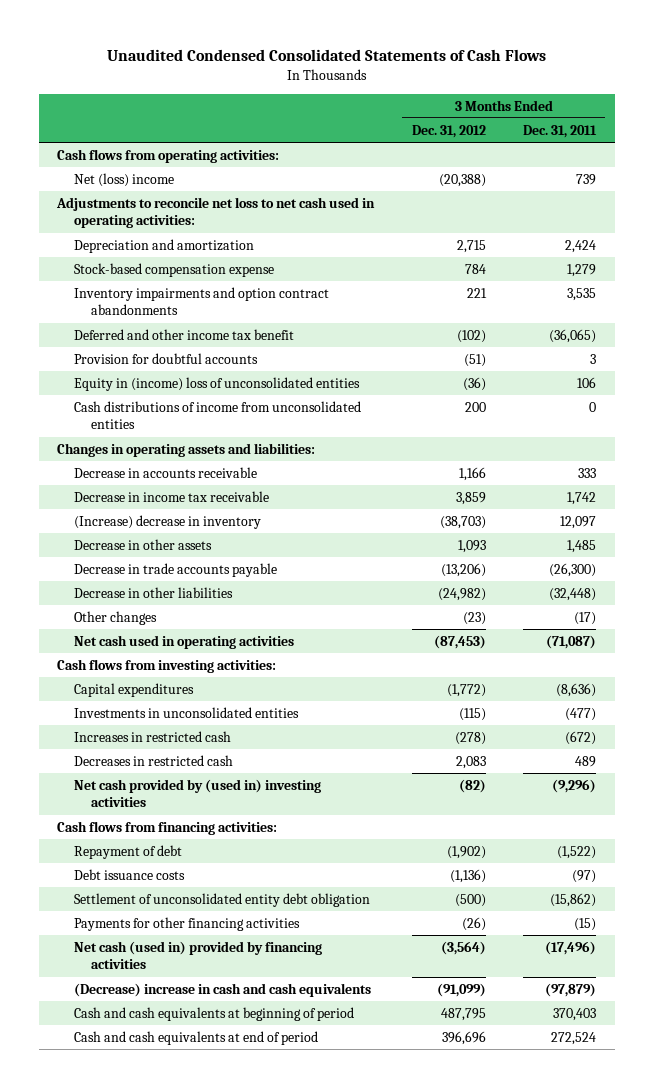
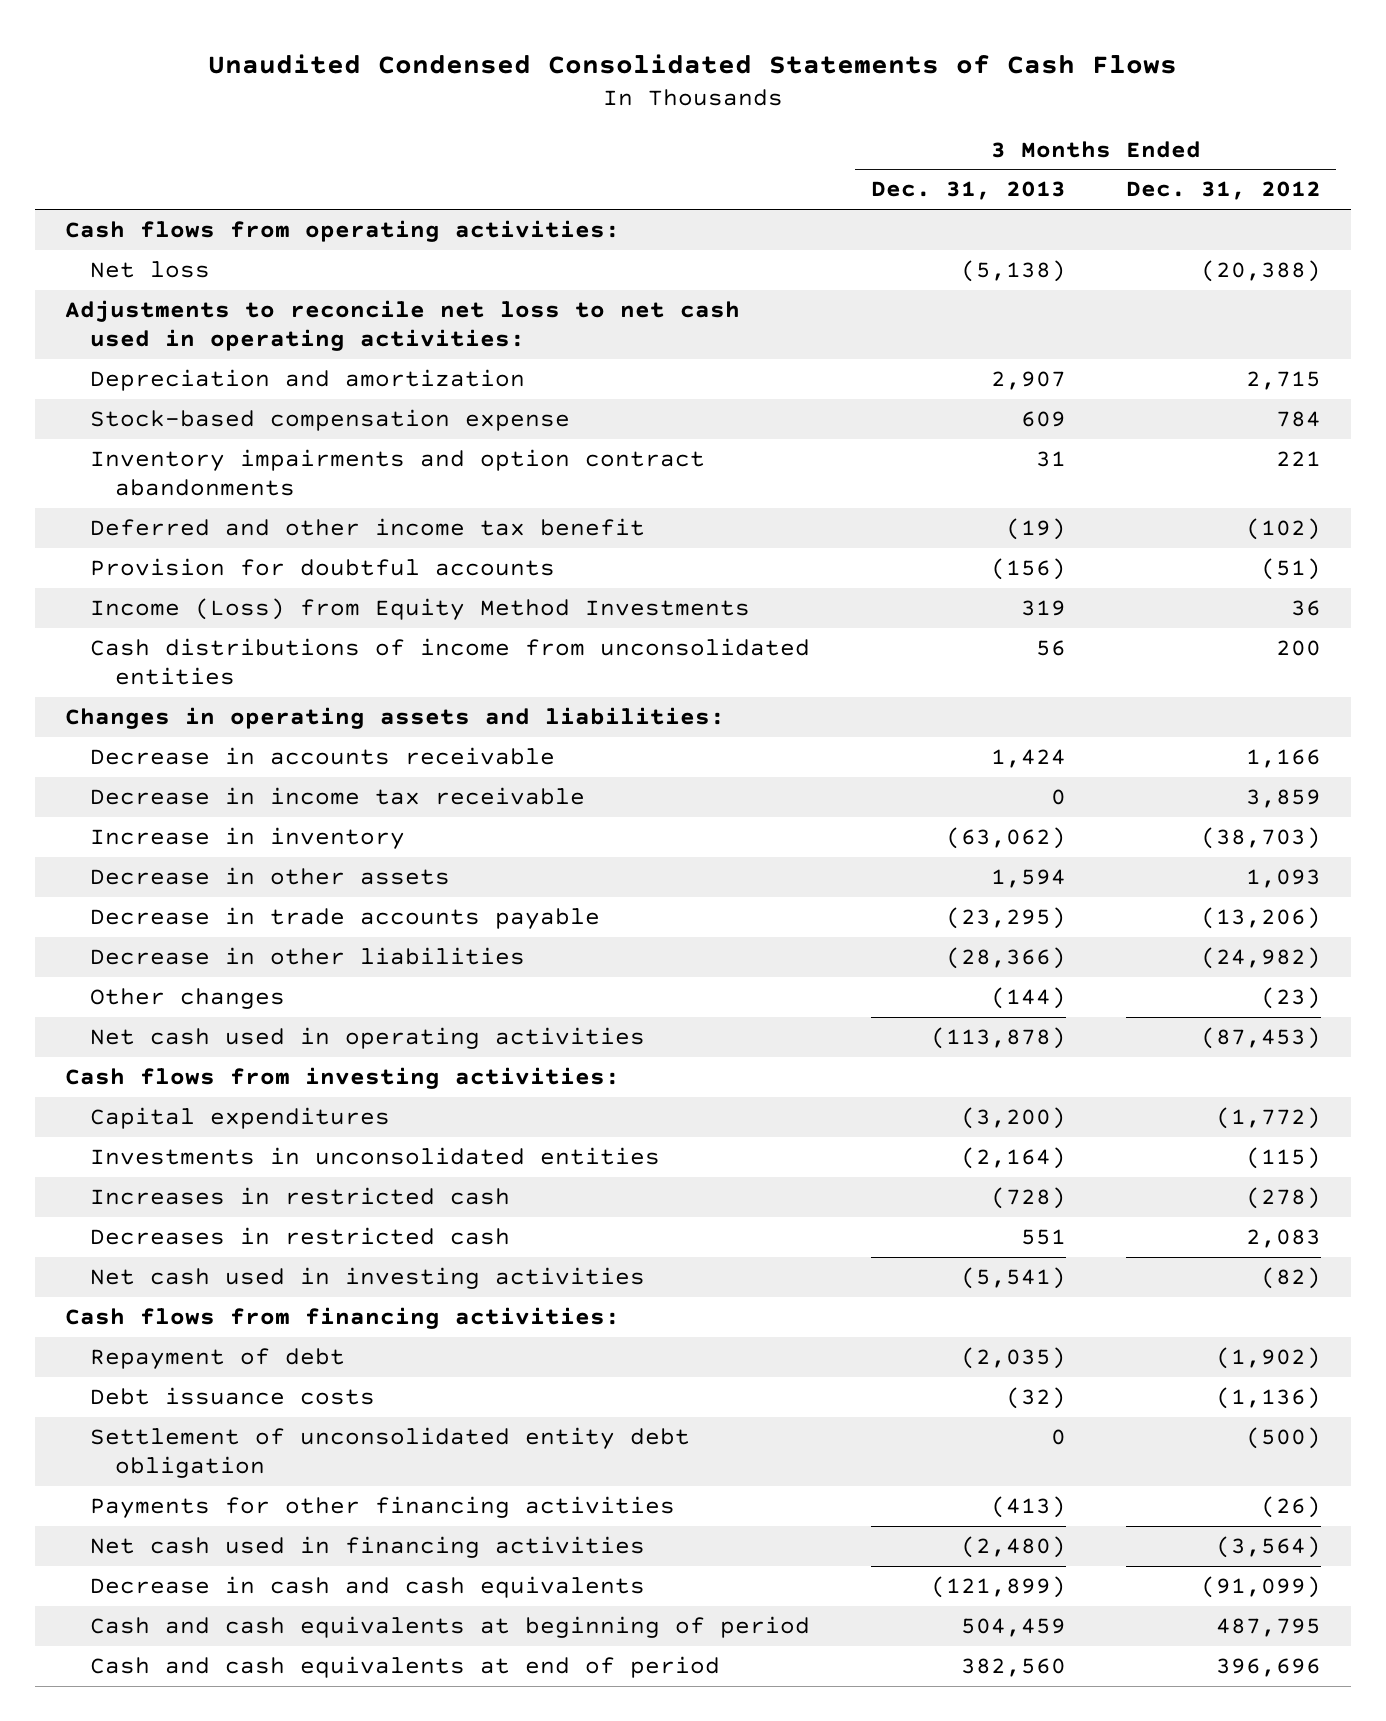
[522,124,597,138] Dec. 31, 2011 -> none
none -> [870,181,1066,201] Dec. 31, 2013
[74,172,175,187] Net (loss) income -> [90,261,211,279] Net loss
[74,376,361,391] Equity in (income) loss of unconsolidated entities -> none
none -> [90,598,751,621] Income (Loss) from Equity Method Investments
[74,514,262,529] (Increase) decrease in inventory -> [90,827,406,850] Increase in inventory
[74,778,322,808] Net cash provided by (used in) investing activities -> [90,1267,646,1290] Net cash used in investing activities
[74,940,323,970] Net cash (used in) provided by financing activities -> [90,1536,646,1559] Net cash used in financing activities
[74,982,372,997] (Decrease) increase in cash and cash equivalents -> [90,1576,646,1599] Decrease in cash and cash equivalents

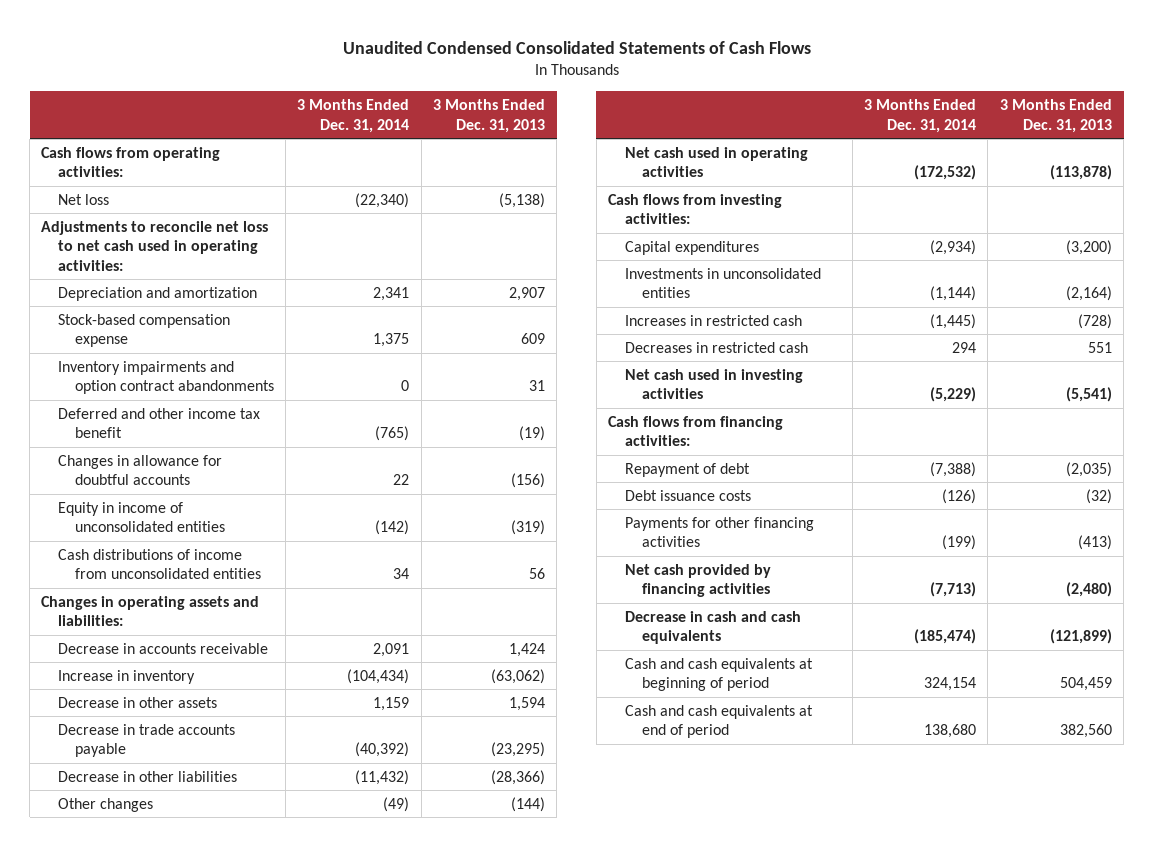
[1125,181,1321,201] Dec. 31, 2012 -> none
none -> [297,98,410,133] 3 Months Ended Dec. 31, 2014
[90,598,751,621] Income (Loss) from Equity Method Investments -> none
[90,558,556,577] Provision for doubtful accounts -> [58,454,223,486] Changes in allowance for doubtful accounts
none -> [58,501,225,533] Equity in income of unconsolidated entities
[90,787,586,806] Decrease in income tax receivable -> none
[90,1427,691,1479] Settlement of unconsolidated entity debt obligation -> none
[90,1536,646,1559] Net cash used in financing activities -> [624,563,771,598] Net cash provided by financing activities

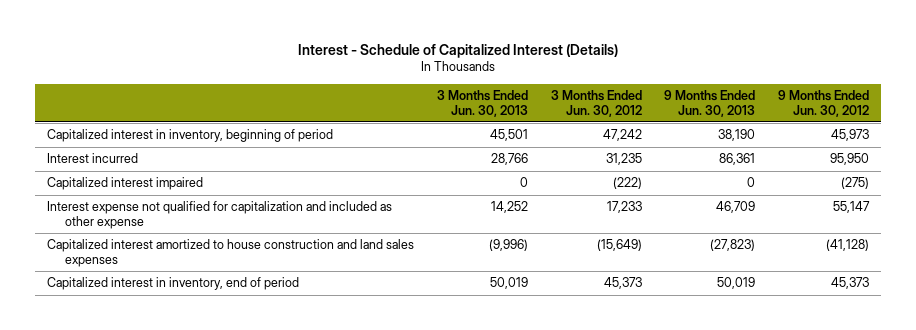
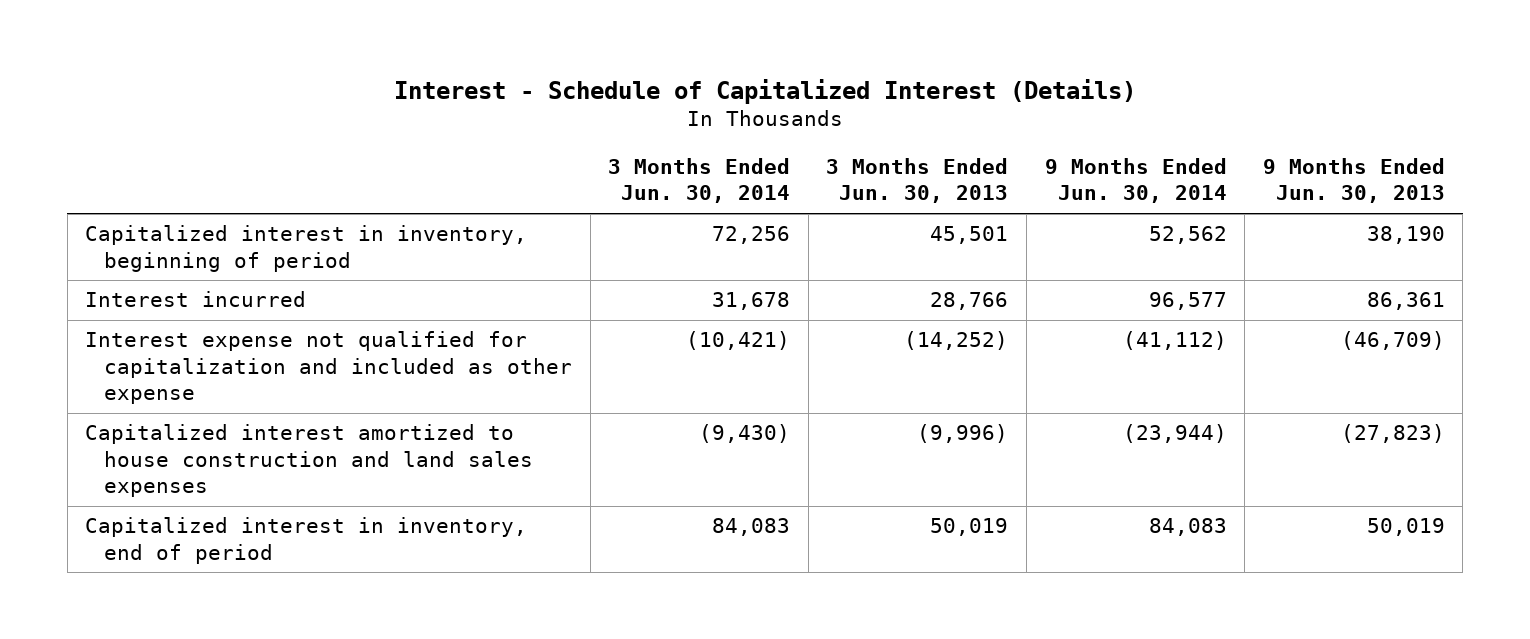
[550,90,642,117] 3 Months Ended Jun. 30, 2012 -> none
[778,90,870,117] 9 Months Ended Jun. 30, 2012 -> none
none -> [608,158,791,204] 3 Months Ended Jun. 30, 2014
none -> [1044,158,1227,204] 9 Months Ended Jun. 30, 2014
[46,177,203,191] Capitalized interest impaired -> none
[490,201,528,214] 14,252 -> [904,331,1009,351] (14,252)
[716,201,756,214] 46,709 -> [1340,331,1445,351] (46,709)

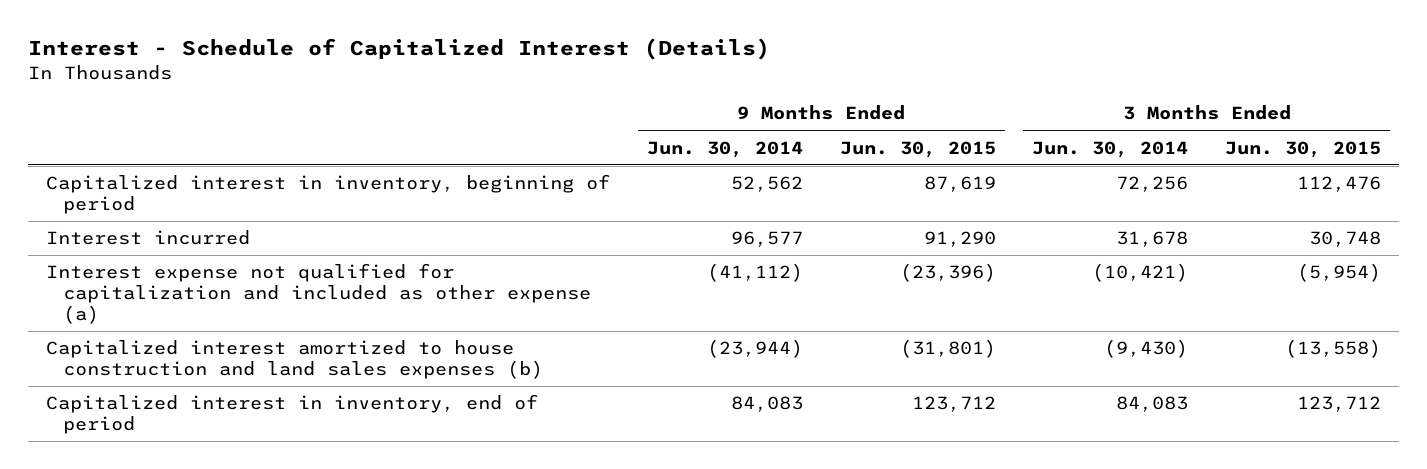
[826,158,1009,204] 3 Months Ended Jun. 30, 2013 -> none
[1262,158,1445,204] 9 Months Ended Jun. 30, 2013 -> none
none -> [839,140,996,158] Jun. 30, 2015
none -> [1224,140,1381,158] Jun. 30, 2015
[85,331,573,405] Interest expense not qualified for capitalization and included as other expense -> [46,263,591,324] Interest expense not qualified for capitalization and included as other expense (a)
[85,424,534,498] Capitalized interest amortized to house construction and land sales expenses -> [46,340,543,380] Capitalized interest amortized to house construction and land sales expenses (b)

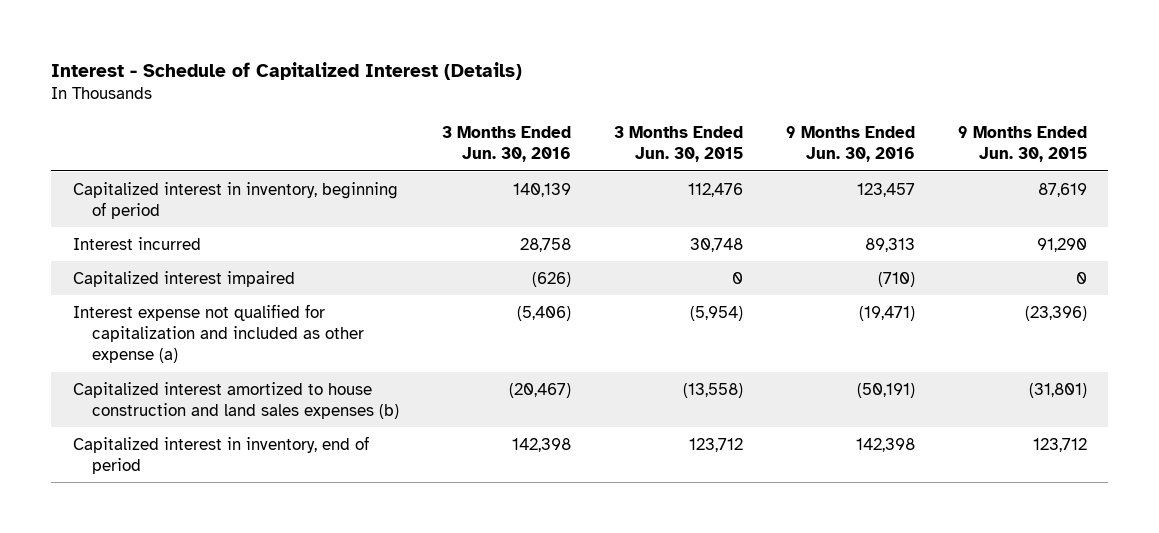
[647,140,804,158] Jun. 30, 2014 -> none
[1032,140,1189,158] Jun. 30, 2014 -> none
none -> [441,125,571,163] 3 Months Ended Jun. 30, 2016
none -> [785,125,915,163] 9 Months Ended Jun. 30, 2016
none -> [72,270,295,287] Capitalized interest impaired

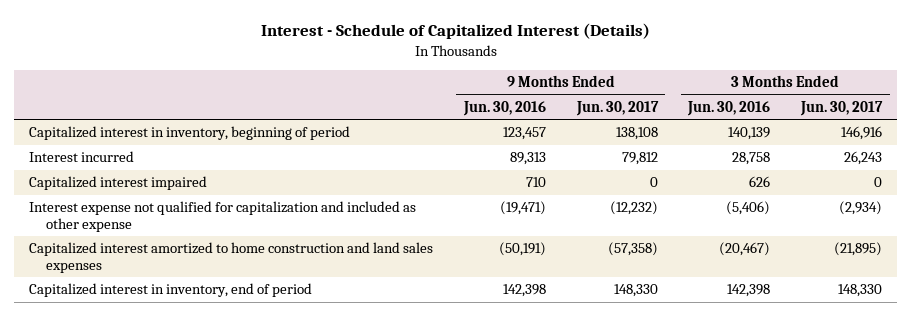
[613,125,743,163] 3 Months Ended Jun. 30, 2015 -> none
[957,125,1087,163] 9 Months Ended Jun. 30, 2015 -> none
none -> [575,100,659,116] Jun. 30, 2017
none -> [799,100,883,116] Jun. 30, 2017
[531,271,571,287] (626) -> [749,176,771,188] 626
[877,271,915,287] (710) -> [525,177,546,188] 710
[72,303,365,364] Interest expense not qualified for capitalization and included as other expense (a) -> [29,201,417,232] Interest expense not qualified for capitalization and included as other expense
[72,381,400,419] Capitalized interest amortized to house construction and land sales expenses (b) -> [29,242,434,273] Capitalized interest amortized to home construction and land sales expenses

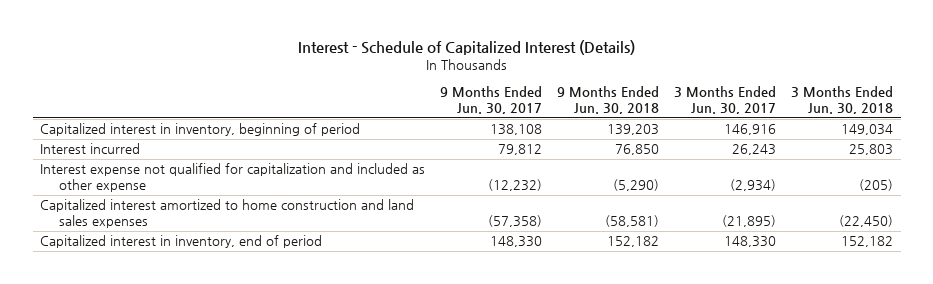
[462,100,546,116] Jun. 30, 2016 -> none
[687,100,771,116] Jun. 30, 2016 -> none
none -> [557,86,660,115] 9 Months Ended Jun. 30, 2018
none -> [791,86,894,115] 3 Months Ended Jun. 30, 2018
[29,176,208,191] Capitalized interest impaired -> none

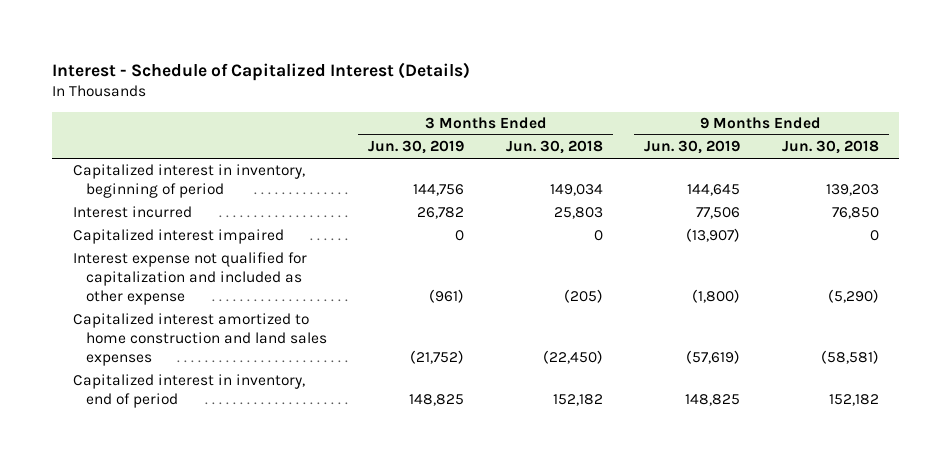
[440,86,543,115] 9 Months Ended Jun. 30, 2017 -> none
[674,86,777,115] 3 Months Ended Jun. 30, 2017 -> none
none -> [368,140,465,155] Jun. 30, 2019
none -> [644,140,741,155] Jun. 30, 2019
none -> [72,229,284,245] Capitalized interest impaired

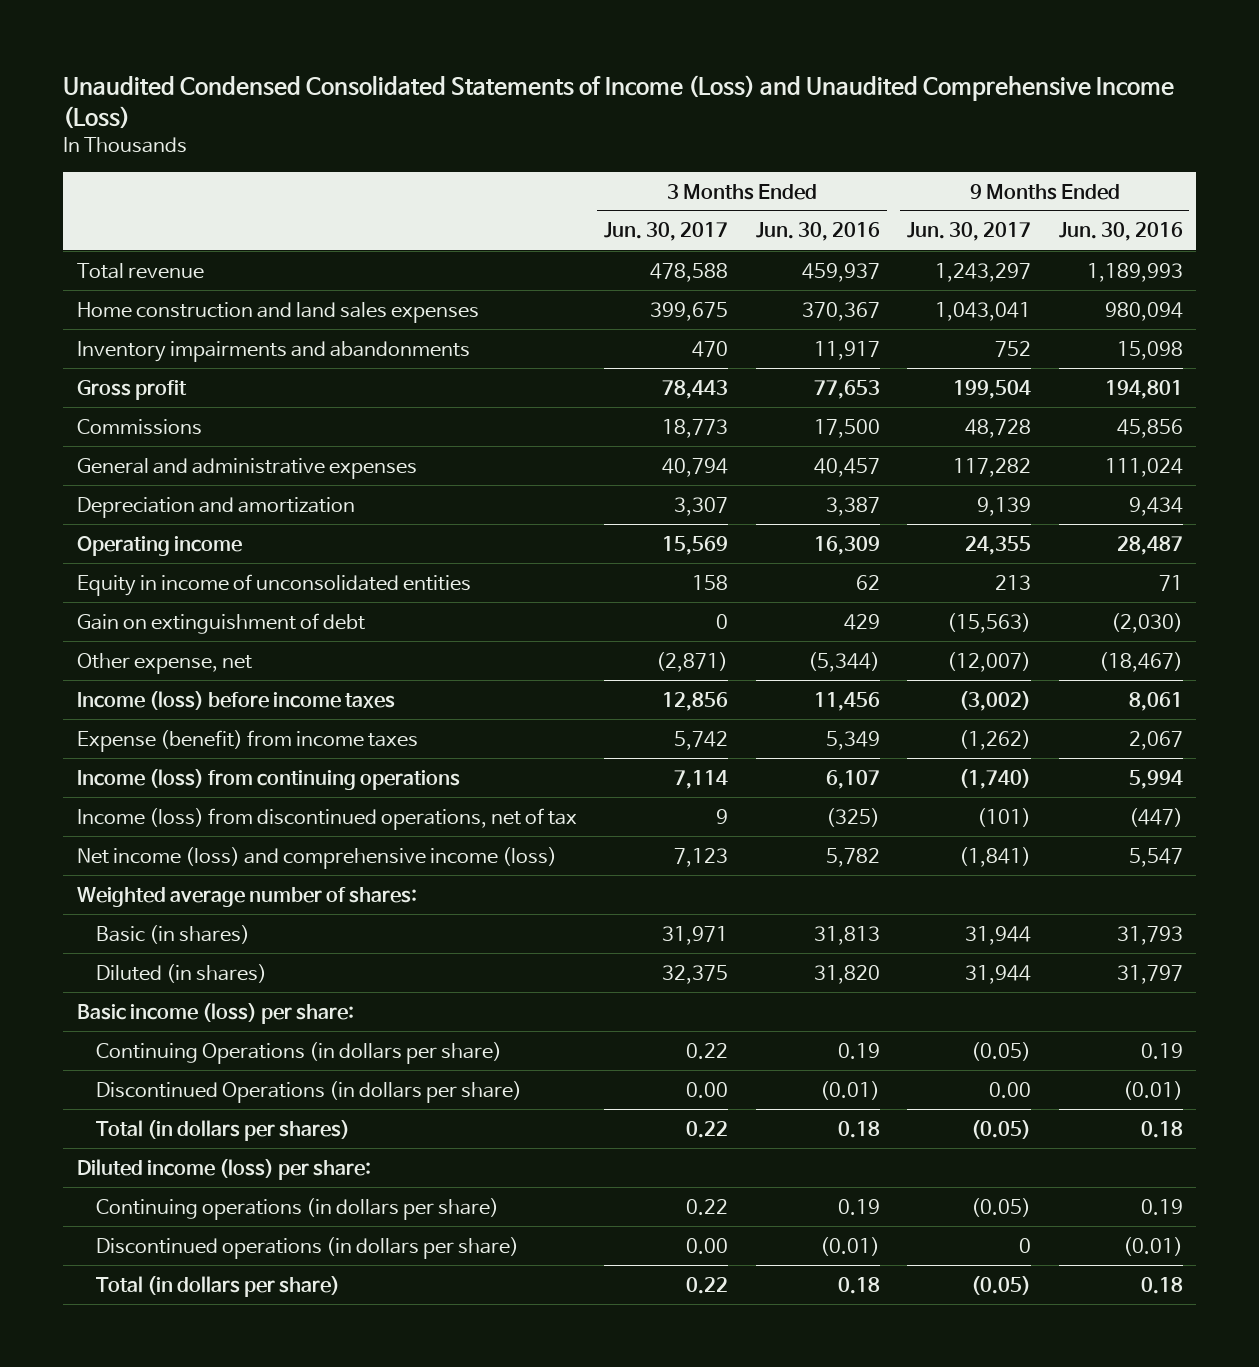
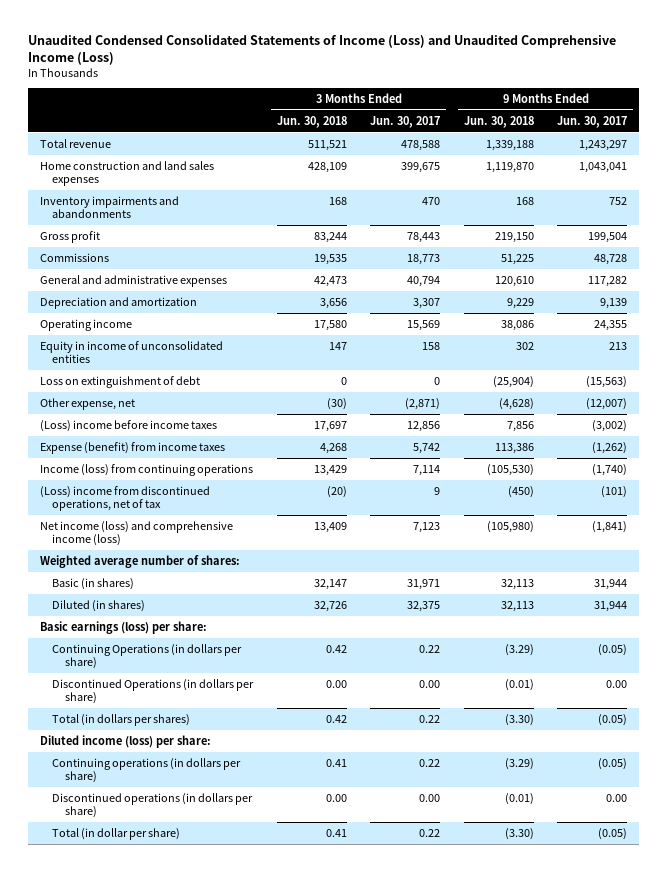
[755,222,880,242] Jun. 30, 2016 -> none
[1058,222,1183,242] Jun. 30, 2016 -> none
none -> [276,115,347,128] Jun. 30, 2018
none -> [463,115,534,128] Jun. 30, 2018
[76,612,365,634] Gain on extinguishment of debt -> [39,375,200,388] Loss on extinguishment of debt
[76,690,395,710] Income (loss) before income taxes -> [39,419,217,432] (Loss) income before income taxes
[76,807,577,830] Income (loss) from discontinued operations, net of tax -> [39,485,210,512] (Loss) income from discontinued operations, net of tax
[76,1002,354,1024] Basic income (loss) per share: -> [39,620,207,634] Basic earnings (loss) per share:
[1019,1237,1032,1253] 0 -> [606,793,628,802] 0.00
[95,1275,340,1297] Total (in dollars per share) -> [52,827,181,840] Total (in dollar per share)

